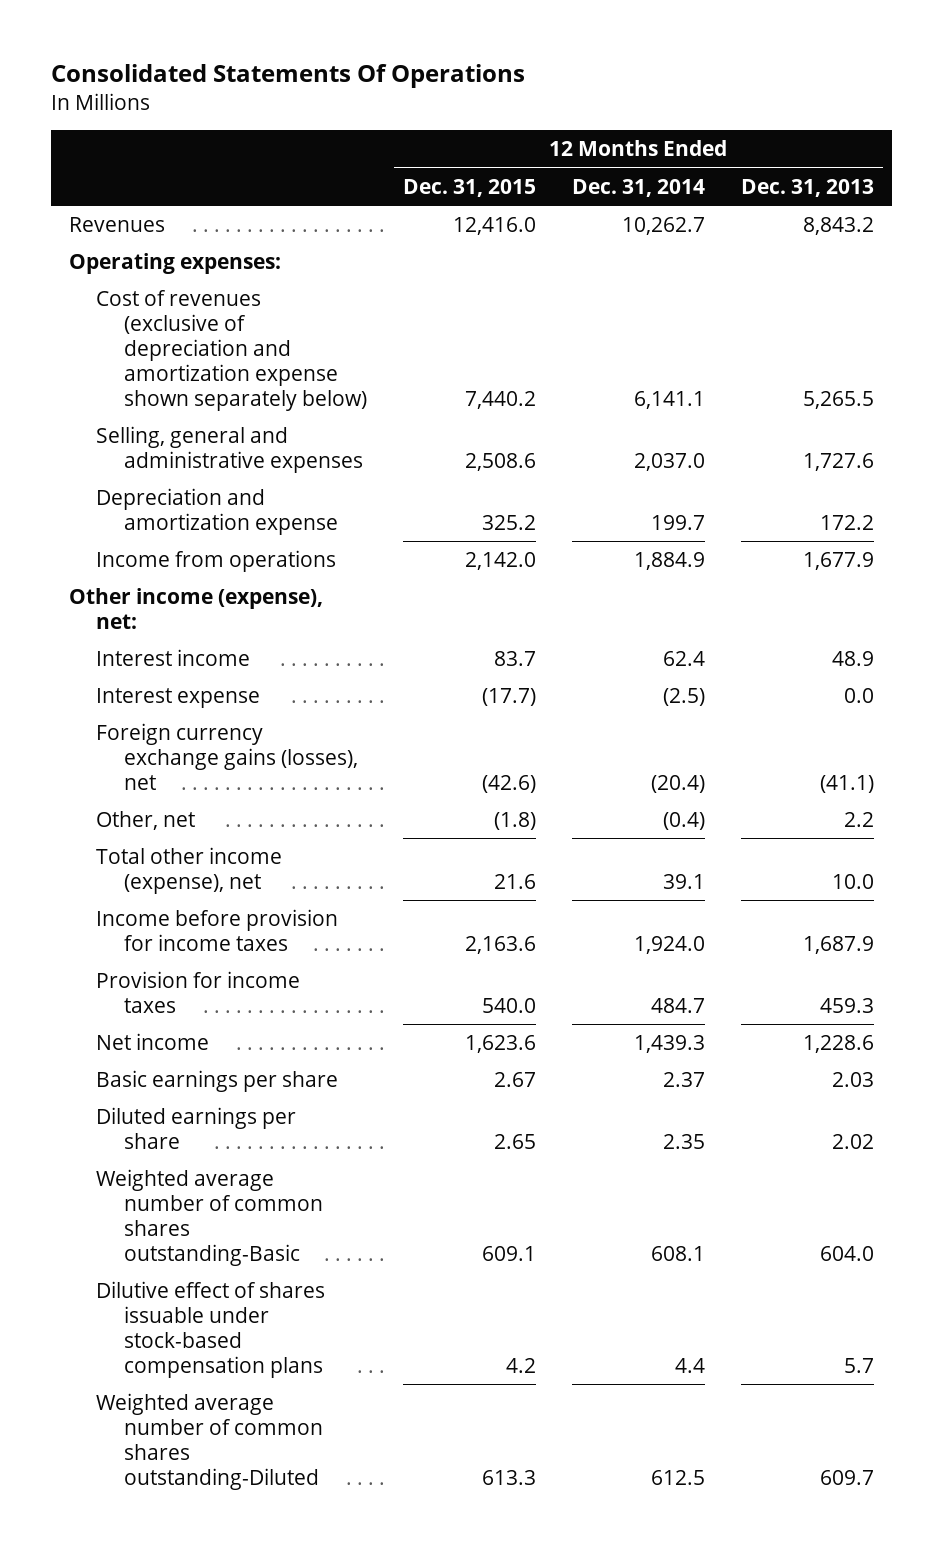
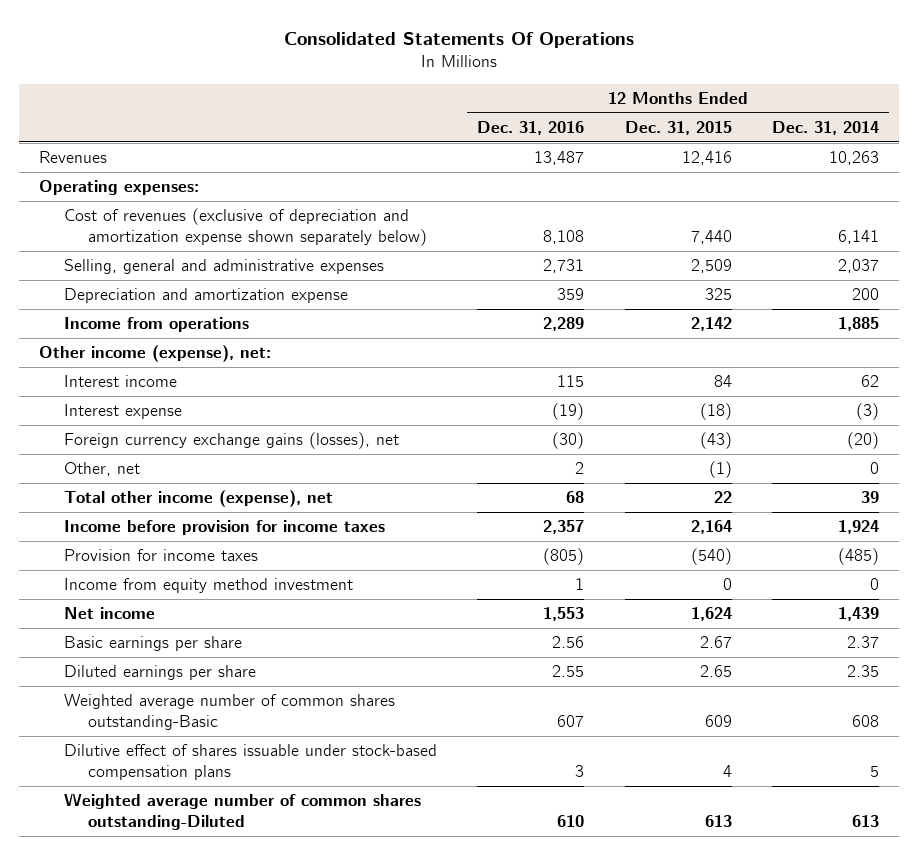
[740,178,874,197] Dec. 31, 2013 -> none
none -> [477,121,585,136] Dec. 31, 2016
[452,216,536,235] 12,416.0 -> [681,151,732,166] 12,416
[621,216,705,235] 10,262.7 -> [829,151,880,166] 10,263
[464,390,536,409] 7,440.2 -> [690,229,732,244] 7,440
[633,390,705,409] 6,141.1 -> [838,229,880,244] 6,141
[464,452,536,471] 2,508.6 -> [690,259,732,274] 2,509
[633,452,705,471] 2,037.0 -> [838,259,880,274] 2,037
[481,514,536,530] 325.2 -> [704,288,732,301] 325
[650,514,705,530] 199.7 -> [852,288,880,301] 200
[464,551,536,570] 2,142.0 -> [690,317,732,332] 2,142
[633,551,705,570] 1,884.9 -> [838,317,880,332] 1,885
[493,650,536,666] 83.7 -> [713,375,732,388] 84
[662,650,705,666] 62.4 -> [861,375,880,388] 62
[481,687,536,706] (17.7) -> [699,403,732,421] (18)
[662,687,705,706] (2.5) -> [856,403,880,421] (3)
[481,774,536,793] (42.6) -> [699,432,732,450] (43)
[650,774,705,793] (20.4) -> [847,432,880,450] (20)
[493,811,536,830] (1.8) -> [708,461,732,479] (1)
[662,811,705,830] (0.4) -> [870,462,880,475] 0
[493,873,536,889] 21.6 -> [713,491,732,504] 22
[662,873,705,889] 39.1 -> [861,491,880,504] 39
[464,935,536,954] 2,163.6 -> [690,520,732,535] 2,164
[633,935,705,954] 1,924.0 -> [838,520,880,535] 1,924
[481,997,536,1013] 540.0 -> [690,548,732,566] (540)
[650,997,705,1013] 484.7 -> [838,548,880,566] (485)
none -> [63,578,353,594] Income from equity method investment
[464,1034,536,1053] 1,623.6 -> [690,607,732,622] 1,624
[633,1034,705,1053] 1,439.3 -> [838,607,880,622] 1,439
[481,1245,536,1261] 609.1 -> [704,714,732,727] 609
[650,1245,705,1261] 608.1 -> [852,714,880,727] 608
[505,1357,536,1373] 4.2 -> [722,764,732,777] 4
[674,1357,705,1373] 4.4 -> [870,765,880,777] 5
[481,1469,536,1485] 613.3 -> [704,814,732,827] 613
[650,1469,705,1485] 612.5 -> [852,814,880,827] 613

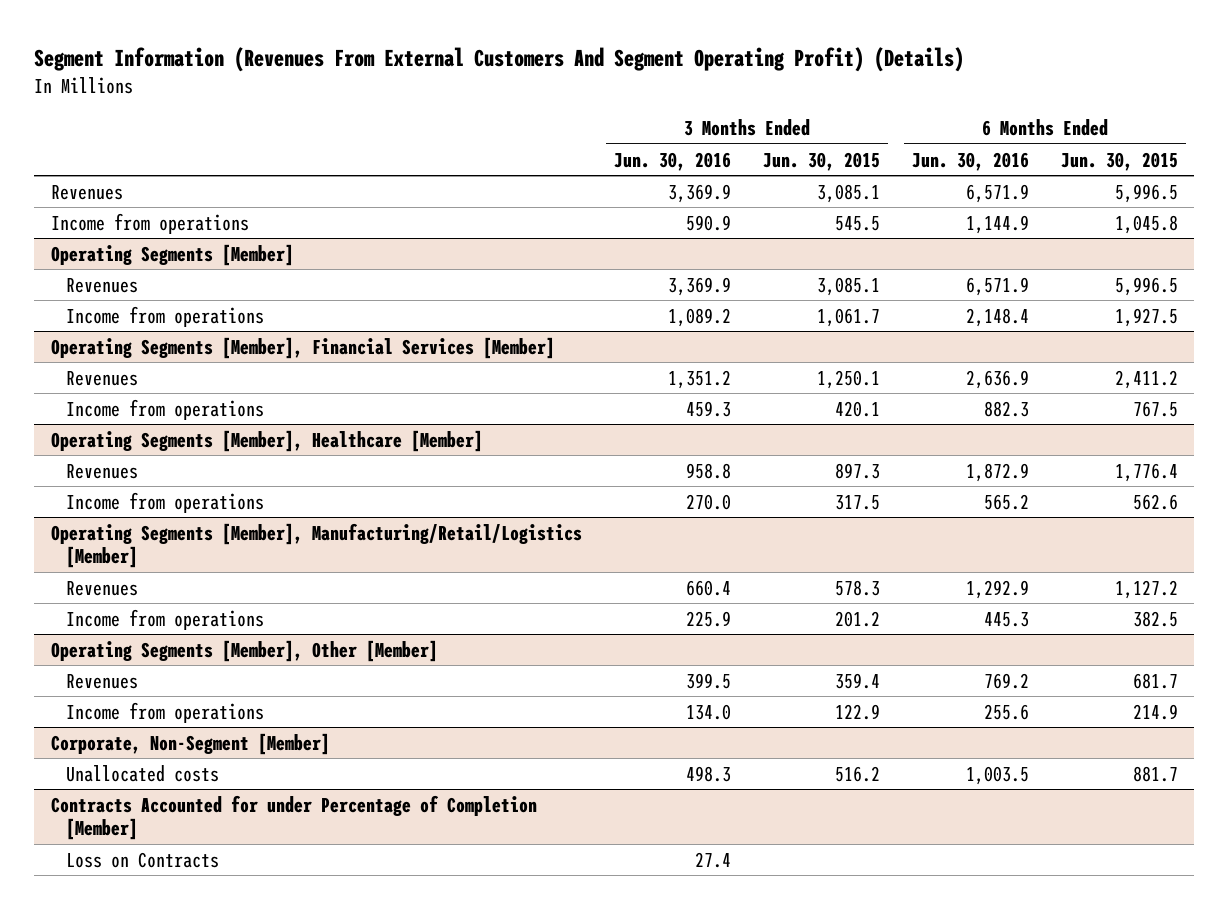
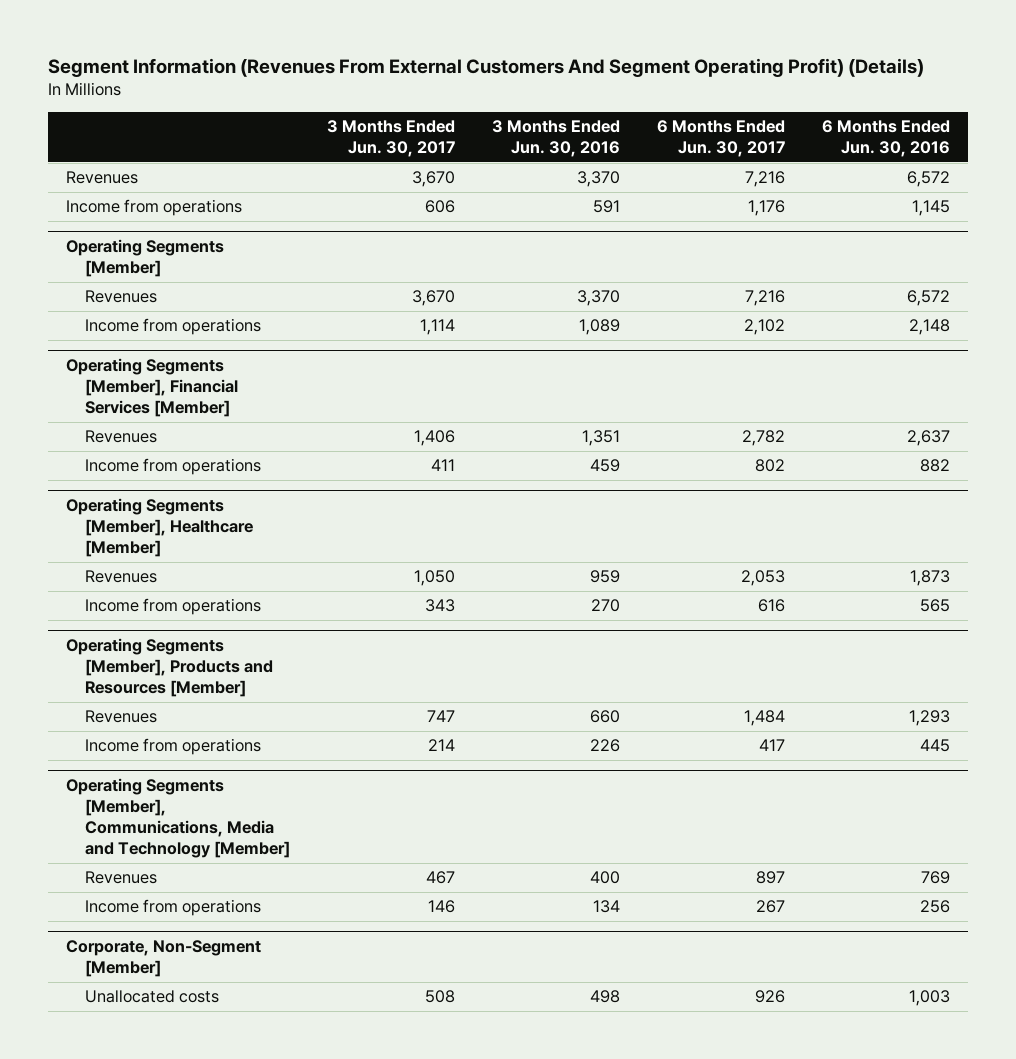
[762,151,880,171] Jun. 30, 2015 -> none
[1060,151,1178,171] Jun. 30, 2015 -> none
none -> [326,119,455,158] 3 Months Ended Jun. 30, 2017
none -> [656,119,785,158] 6 Months Ended Jun. 30, 2017
[667,183,731,203] 3,369.9 -> [576,171,620,188] 3,370
[965,183,1029,203] 6,571.9 -> [906,171,950,188] 6,572
[685,214,731,231] 590.9 -> [592,200,620,214] 591
[965,214,1029,234] 1,144.9 -> [911,200,950,217] 1,145
[667,276,731,296] 3,369.9 -> [576,290,620,307] 3,370
[965,276,1029,296] 6,571.9 -> [906,290,950,307] 6,572
[667,307,731,327] 1,089.2 -> [578,319,620,336] 1,089
[965,307,1029,327] 2,148.4 -> [908,319,950,336] 2,148
[667,369,731,389] 1,351.2 -> [581,430,620,447] 1,351
[965,369,1029,389] 2,636.9 -> [906,430,950,447] 2,637
[685,400,731,417] 459.3 -> [589,459,620,473] 459
[983,400,1029,417] 882.3 -> [919,459,950,473] 882
[50,522,582,569] Operating Segments [Member], Manufacturing/Retail/Logistics [Member] -> none
[50,639,438,662] Operating Segments [Member], Other [Member] -> none
[685,462,731,479] 958.8 -> [589,570,620,584] 959
[965,462,1029,482] 1,872.9 -> [909,570,950,587] 1,873
[685,493,731,510] 270.0 -> [590,599,620,613] 270
[983,493,1029,510] 565.2 -> [919,599,950,613] 565
none -> [66,637,273,698] Operating Segments [Member], Products and Resources [Member]
[685,579,731,596] 660.4 -> [589,710,620,724] 660
[965,579,1029,599] 1,292.9 -> [908,710,950,727] 1,293
[685,610,731,627] 225.9 -> [589,739,620,753] 226
[983,611,1029,627] 445.3 -> [919,739,950,753] 445
none -> [66,777,290,859] Operating Segments [Member], Communications, Media and Technology [Member]
[685,672,731,689] 399.5 -> [589,871,620,885] 400
[983,672,1029,689] 769.2 -> [920,871,950,885] 769
[685,703,731,720] 134.0 -> [592,900,620,914] 134
[983,703,1029,720] 255.6 -> [919,900,950,914] 256
[50,794,537,841] Contracts Accounted for under Percentage of Completion [Member] -> none
[66,851,220,868] Loss on Contracts -> none
[685,765,731,782] 498.3 -> [589,990,620,1004] 498
[965,765,1029,785] 1,003.5 -> [908,990,950,1007] 1,003

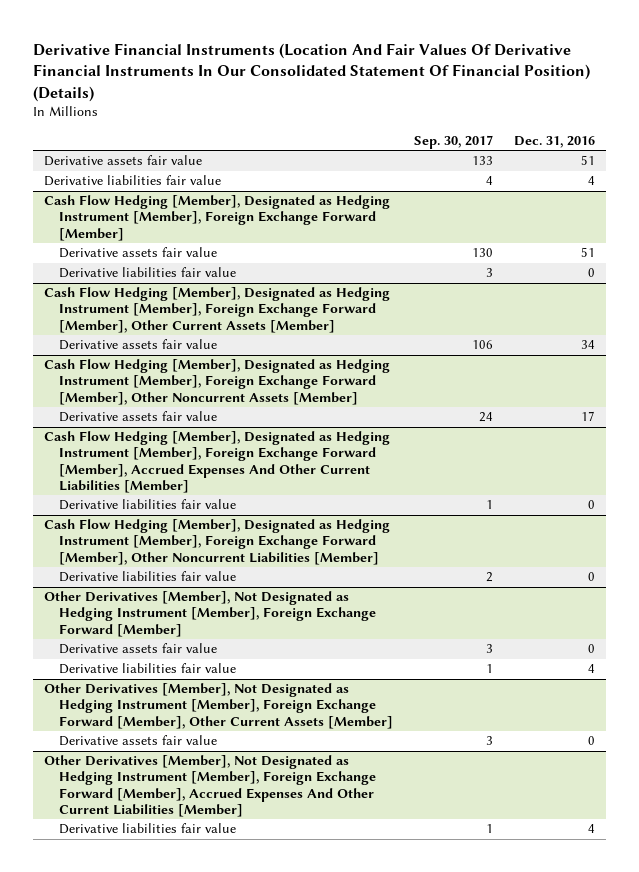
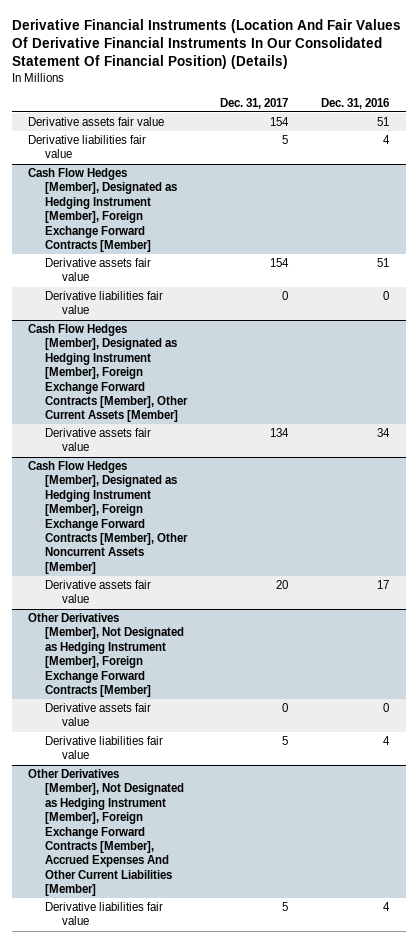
[413,134,493,149] Sep. 30, 2017 -> none
none -> [220,97,289,109] Dec. 31, 2017
[44,195,391,241] Cash Flow Hedging [Member], Designated as Hedging Instrument [Member], Foreign Exchange Forward [Member] -> [28,168,178,252] Cash Flow Hedges [Member], Designated as Hedging Instrument [Member], Foreign Exchange Forward Contracts [Member]
[44,287,391,333] Cash Flow Hedging [Member], Designated as Hedging Instrument [Member], Foreign Exchange Forward [Member], Other Current Assets [Member] -> [28,324,189,423] Cash Flow Hedges [Member], Designated as Hedging Instrument [Member], Foreign Exchange Forward Contracts [Member], Other Current Assets [Member]
[44,359,391,405] Cash Flow Hedging [Member], Designated as Hedging Instrument [Member], Foreign Exchange Forward [Member], Other Noncurrent Assets [Member] -> [28,461,189,574] Cash Flow Hedges [Member], Designated as Hedging Instrument [Member], Foreign Exchange Forward Contracts [Member], Other Noncurrent Assets [Member]
[44,431,391,493] Cash Flow Hedging [Member], Designated as Hedging Instrument [Member], Foreign Exchange Forward [Member], Accrued Expenses And Other Current Liabilities [Member] -> none
[58,499,236,511] Derivative liabilities fair value -> none
[44,519,391,565] Cash Flow Hedging [Member], Designated as Hedging Instrument [Member], Foreign Exchange Forward [Member], Other Noncurrent Liabilities [Member] -> none
[58,571,236,583] Derivative liabilities fair value -> none
[44,591,376,637] Other Derivatives [Member], Not Designated as Hedging Instrument [Member], Foreign Exchange Forward [Member] -> [28,613,185,697] Other Derivatives [Member], Not Designated as Hedging Instrument [Member], Foreign Exchange Forward Contracts [Member]
[44,683,393,729] Other Derivatives [Member], Not Designated as Hedging Instrument [Member], Foreign Exchange Forward [Member], Other Current Assets [Member] -> none
[58,735,217,747] Derivative assets fair value -> none
[44,755,376,817] Other Derivatives [Member], Not Designated as Hedging Instrument [Member], Foreign Exchange Forward [Member], Accrued Expenses And Other Current Liabilities [Member] -> [28,769,185,896] Other Derivatives [Member], Not Designated as Hedging Instrument [Member], Foreign Exchange Forward Contracts [Member], Accrued Expenses And Other Current Liabilities [Member]

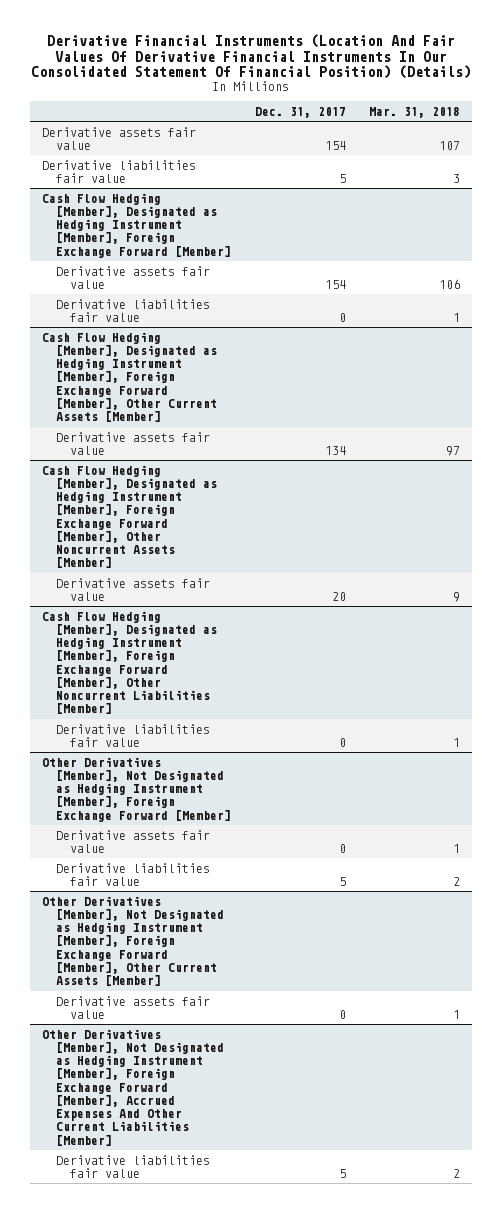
[321,97,390,109] Dec. 31, 2016 -> none
none -> [369,107,461,119] Mar. 31, 2018
[28,168,178,252] Cash Flow Hedges [Member], Designated as Hedging Instrument [Member], Foreign Exchange Forward Contracts [Member] -> [41,192,231,258] Cash Flow Hedging [Member], Designated as Hedging Instrument [Member], Foreign Exchange Forward [Member]
[28,324,189,423] Cash Flow Hedges [Member], Designated as Hedging Instrument [Member], Foreign Exchange Forward Contracts [Member], Other Current Assets [Member] -> [41,331,217,423] Cash Flow Hedging [Member], Designated as Hedging Instrument [Member], Foreign Exchange Forward [Member], Other Current Assets [Member]
[28,461,189,574] Cash Flow Hedges [Member], Designated as Hedging Instrument [Member], Foreign Exchange Forward Contracts [Member], Other Noncurrent Assets [Member] -> [41,464,217,569] Cash Flow Hedging [Member], Designated as Hedging Instrument [Member], Foreign Exchange Forward [Member], Other Noncurrent Assets [Member]
none -> [41,610,217,715] Cash Flow Hedging [Member], Designated as Hedging Instrument [Member], Foreign Exchange Forward [Member], Other Noncurrent Liabilities [Member]
none -> [55,723,210,747] Derivative liabilities fair value
[28,613,185,697] Other Derivatives [Member], Not Designated as Hedging Instrument [Member], Foreign Exchange Forward Contracts [Member] -> [41,756,231,822] Other Derivatives [Member], Not Designated as Hedging Instrument [Member], Foreign Exchange Forward [Member]
none -> [41,895,224,987] Other Derivatives [Member], Not Designated as Hedging Instrument [Member], Foreign Exchange Forward [Member], Other Current Assets [Member]
none -> [55,995,210,1019] Derivative assets fair value
[28,769,185,896] Other Derivatives [Member], Not Designated as Hedging Instrument [Member], Foreign Exchange Forward Contracts [Member], Accrued Expenses And Other Current Liabilities [Member] -> [41,1028,224,1146] Other Derivatives [Member], Not Designated as Hedging Instrument [Member], Foreign Exchange Forward [Member], Accrued Expenses And Other Current Liabilities [Member]

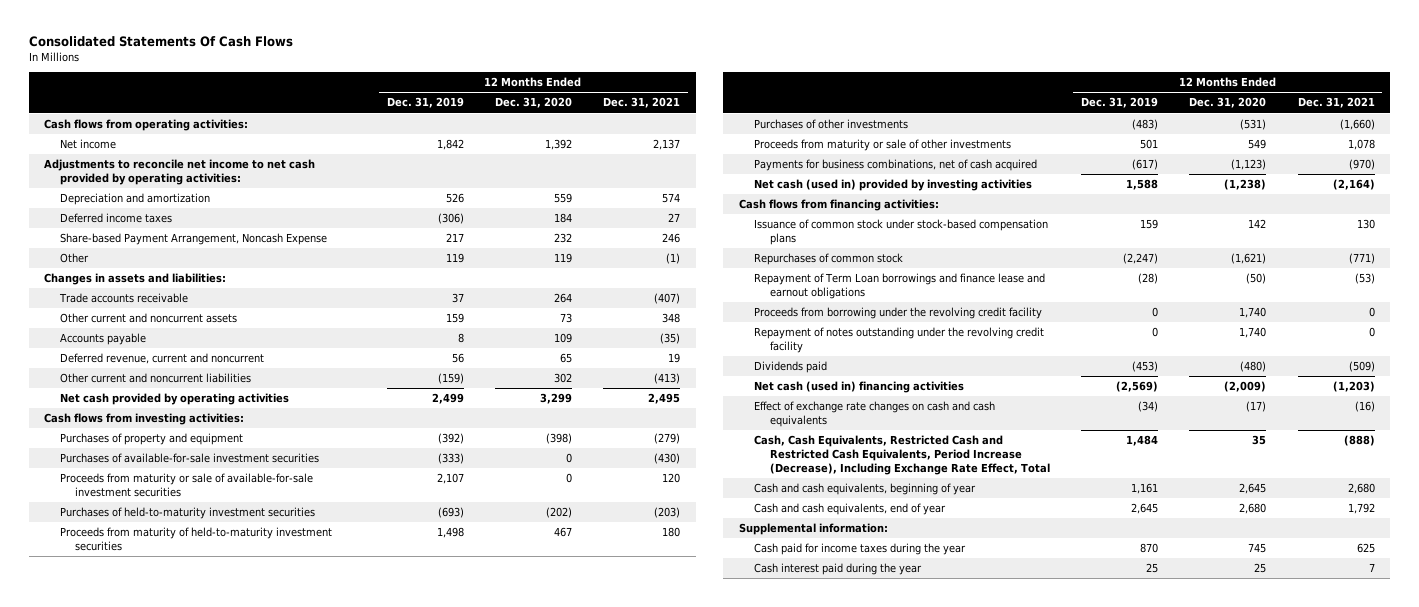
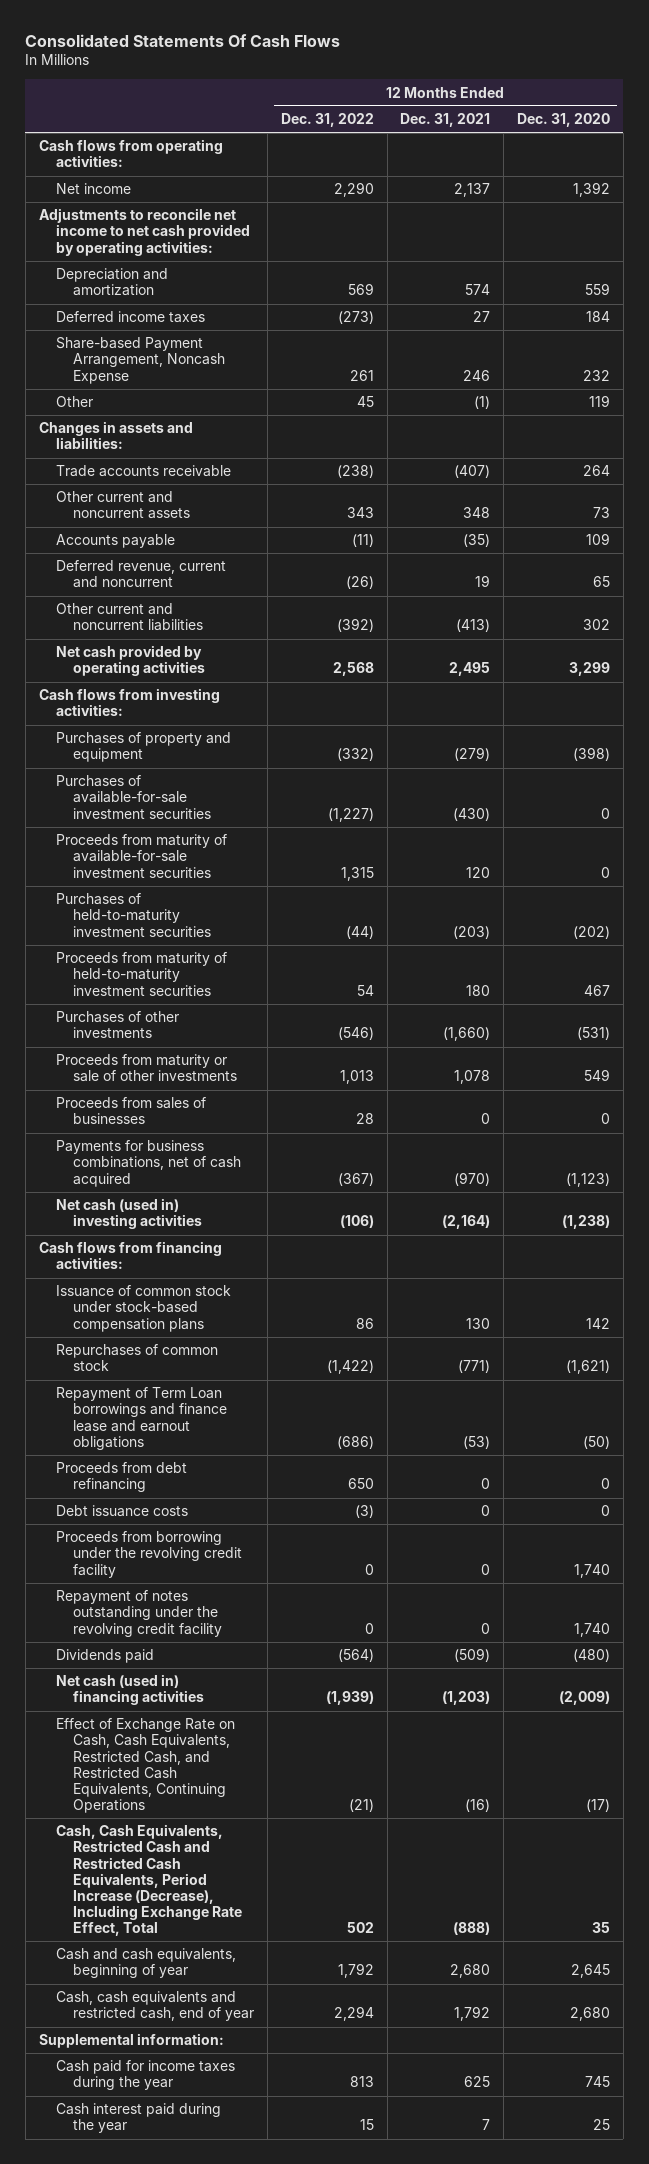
[386,97,464,109] Dec. 31, 2019 -> none
none -> [280,112,374,127] Dec. 31, 2022
[59,473,313,497] Proceeds from maturity or sale of available-for-sale investment securities -> [56,834,228,878] Proceeds from maturity of available-for-sale investment securities
none -> [56,1097,207,1125] Proceeds from sales of businesses
[754,179,1033,192] Net cash (used in) provided by investing activities -> [56,1198,203,1230] Net cash (used in) investing activities
none -> [56,1462,188,1493] Proceeds from debt refinancing
none -> [56,1505,189,1518] Debt issuance costs
[754,401,996,427] Effect of exchange rate changes on cash and cash equivalents -> [56,1718,236,1814] Effect of Exchange Rate on Cash, Cash Equivalents, Restricted Cash, and Restricted Cash Equivalents, Continuing Operations
[754,503,947,516] Cash and cash equivalents, end of year -> [56,1991,255,2022] Cash, cash equivalents and restricted cash, end of year

